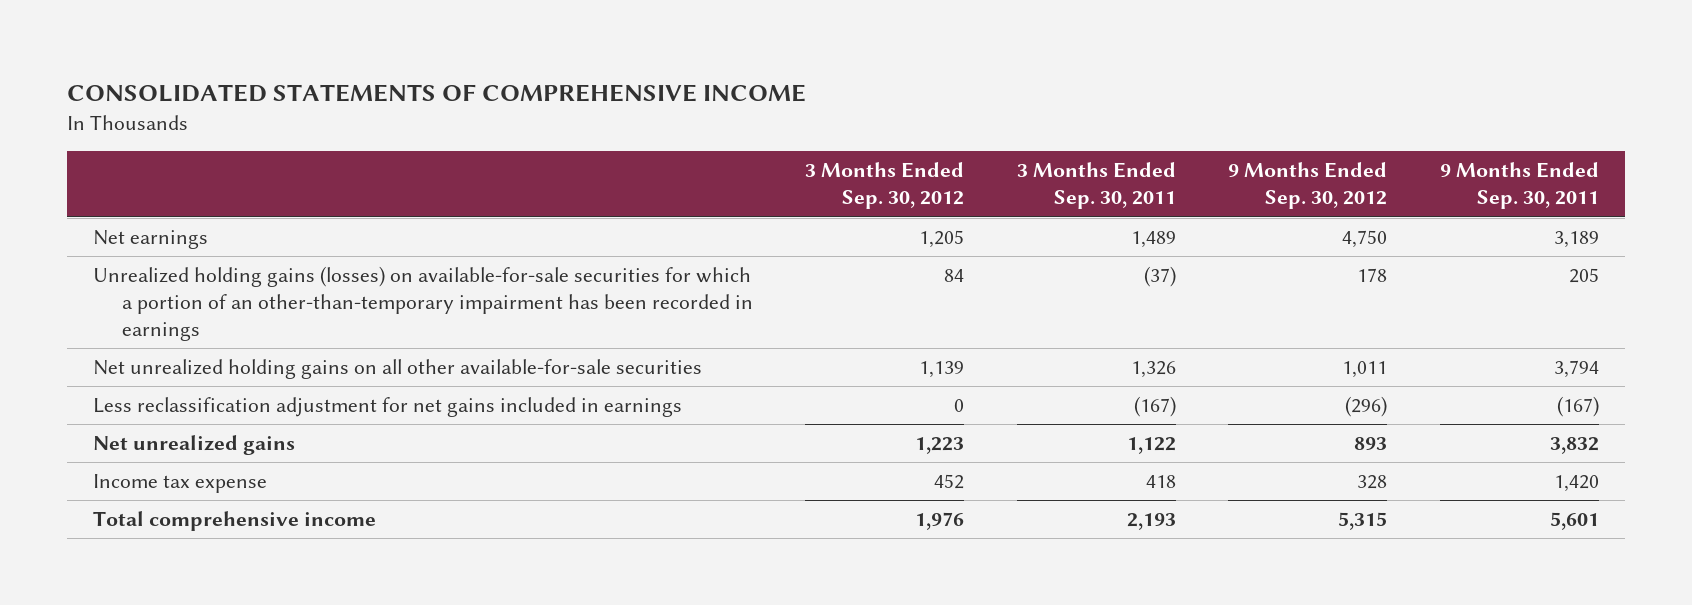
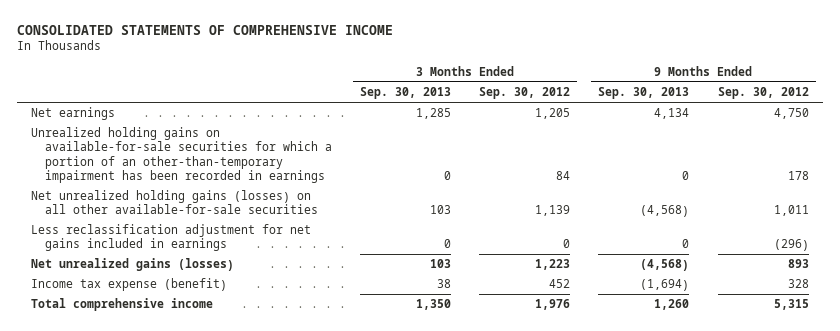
[1016,162,1176,210] 3 Months Ended Sep. 30, 2011 -> none
[1439,162,1599,210] 9 Months Ended Sep. 30, 2011 -> none
none -> [359,87,451,100] Sep. 30, 2013
none -> [598,87,690,100] Sep. 30, 2013
[93,266,753,342] Unrealized holding gains (losses) on available-for-sale securities for which a portion of an other-than-temporary impairment has been recorded in earnings -> [31,127,332,183] Unrealized holding gains on available-for-sale securities for which a portion of an other-than-temporary impairment has been recorded in earnings
[93,359,703,380] Net unrealized holding gains on all other available-for-sale securities -> [31,190,318,215] Net unrealized holding gains (losses) on all other available-for-sale securities
[93,435,296,456] Net unrealized gains -> [31,258,235,272] Net unrealized gains (losses)
[93,474,268,494] Income tax expense -> [31,278,228,292] Income tax expense (benefit)

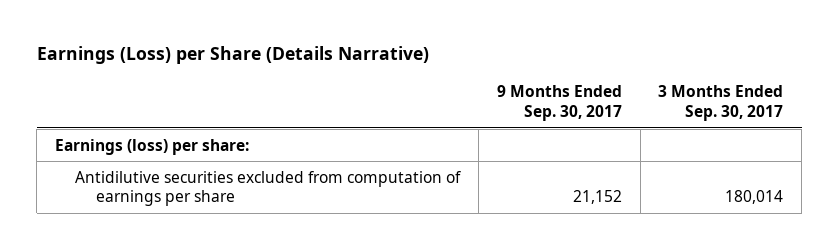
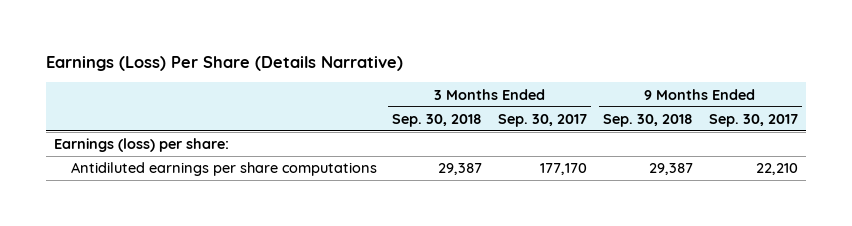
[36,46,429,65] Earnings (Loss) per Share (Details Narrative) -> [45,56,403,72] Earnings (Loss) Per Share (Details Narrative)
none -> [392,113,483,127] Sep. 30, 2018
none -> [602,113,693,127] Sep. 30, 2018
[75,170,462,207] Antidilutive securities excluded from computation of earnings per share -> [70,162,377,177] Antidiluted earnings per share computations
[572,190,622,205] 21,152 -> [755,163,798,176] 22,210
[725,190,784,205] 180,014 -> [540,163,588,176] 177,170

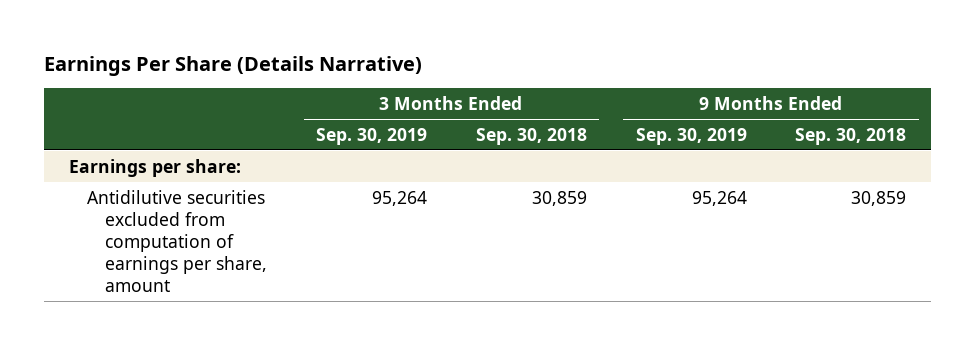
[45,56,403,72] Earnings (Loss) Per Share (Details Narrative) -> [44,56,423,77] Earnings Per Share (Details Narrative)
[498,113,588,127] Sep. 30, 2017 -> none
[708,113,798,127] Sep. 30, 2017 -> none
none -> [315,127,427,145] Sep. 30, 2019
none -> [635,127,747,145] Sep. 30, 2019
[53,138,229,153] Earnings (loss) per share: -> [68,158,241,177] Earnings per share:
[70,162,377,177] Antidiluted earnings per share computations -> [86,189,268,293] Antidilutive securities excluded from computation of earnings per share, amount
[438,163,483,176] 29,387 -> [531,190,587,206] 30,859
[648,163,693,176] 29,387 -> [851,190,907,206] 30,859

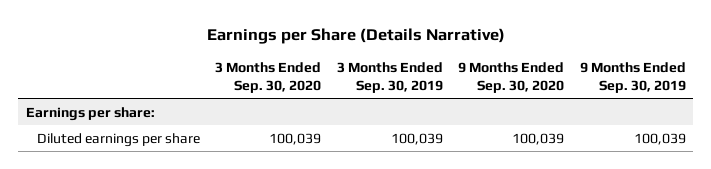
[44,56,423,77] Earnings Per Share (Details Narrative) -> [206,27,505,44] Earnings per Share (Details Narrative)
[475,127,587,145] Sep. 30, 2018 -> none
[795,127,907,145] Sep. 30, 2018 -> none
none -> [215,61,322,93] 3 Months Ended Sep. 30, 2020
none -> [458,61,565,93] 9 Months Ended Sep. 30, 2020
[86,189,268,293] Antidilutive securities excluded from computation of earnings per share, amount -> [36,132,200,147] Diluted earnings per share
[371,190,427,206] 95,264 -> [390,132,443,145] 100,039
[691,190,747,206] 95,264 -> [633,132,686,145] 100,039

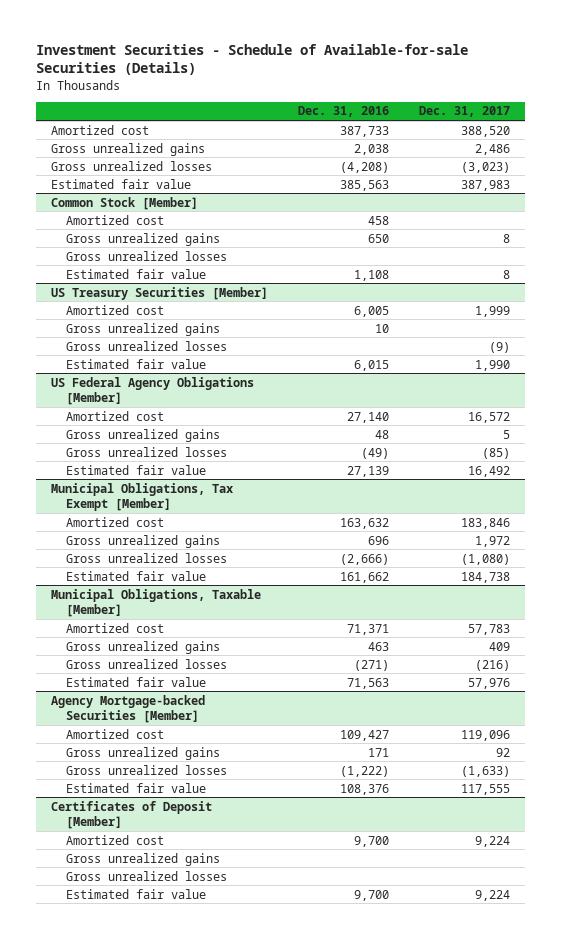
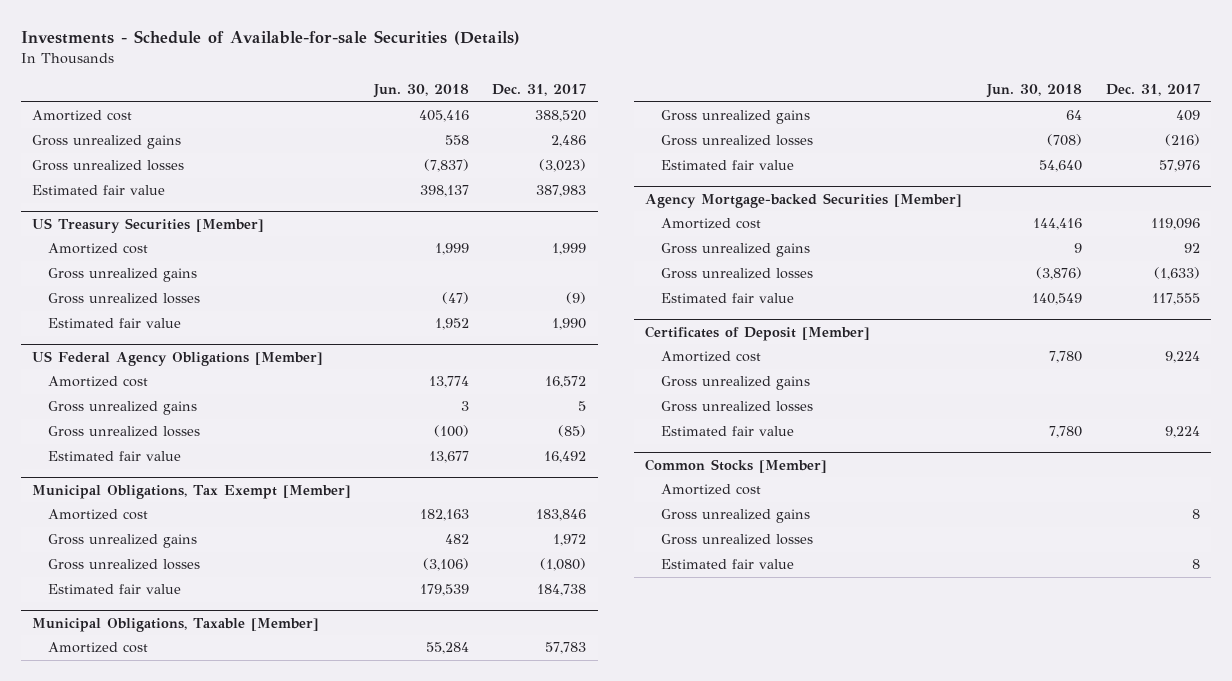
[35,43,468,76] Investment Securities - Schedule of Available-for-sale Securities (Details) -> [20,30,520,46] Investments - Schedule of Available-for-sale Securities (Details)
[297,106,389,118] Dec. 31, 2016 -> none
none -> [373,84,470,99] Jun. 30, 2018
[50,196,198,210] Common Stock [Member] -> none
[65,214,164,225] Amortized cost -> none
[65,232,220,246] Gross unrealized gains -> none
[65,250,227,261] Gross unrealized losses -> none
[65,268,206,279] Estimated fair value -> none
none -> [645,458,828,473] Common Stocks [Member]
none -> [660,484,761,496] Amortized cost
none -> [660,509,810,524] Gross unrealized gains
none -> [660,534,813,546] Gross unrealized losses
none -> [660,559,794,570] Estimated fair value

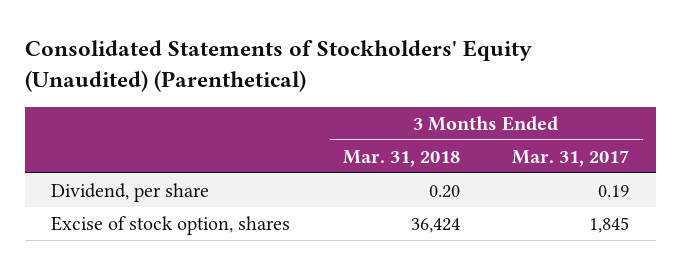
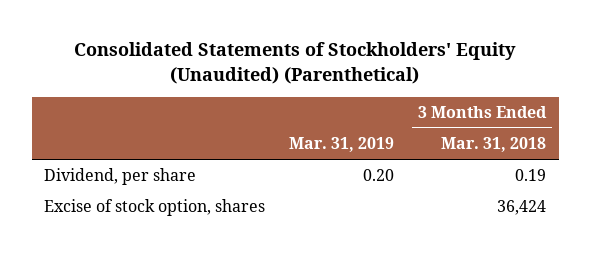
[512,149,630,167] Mar. 31, 2017 -> none
none -> [289,137,395,153] Mar. 31, 2019
[428,184,460,198] 0.20 -> [515,169,547,182] 0.19

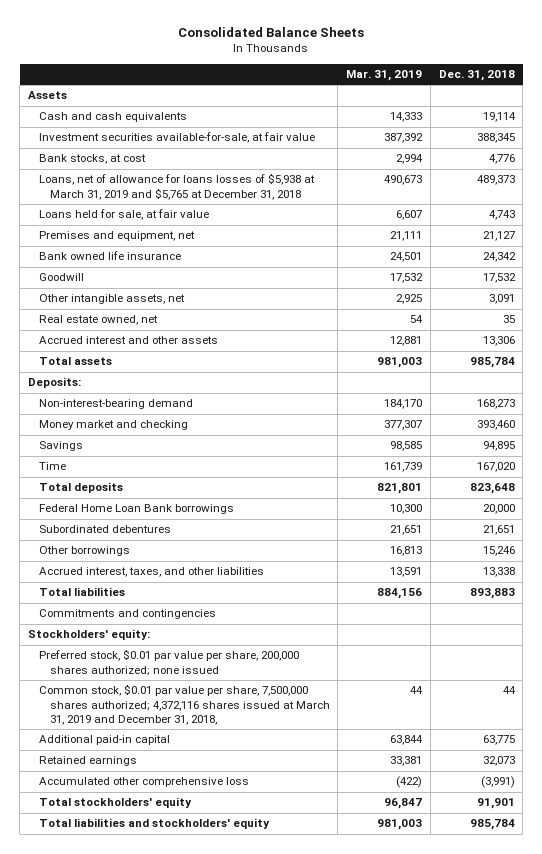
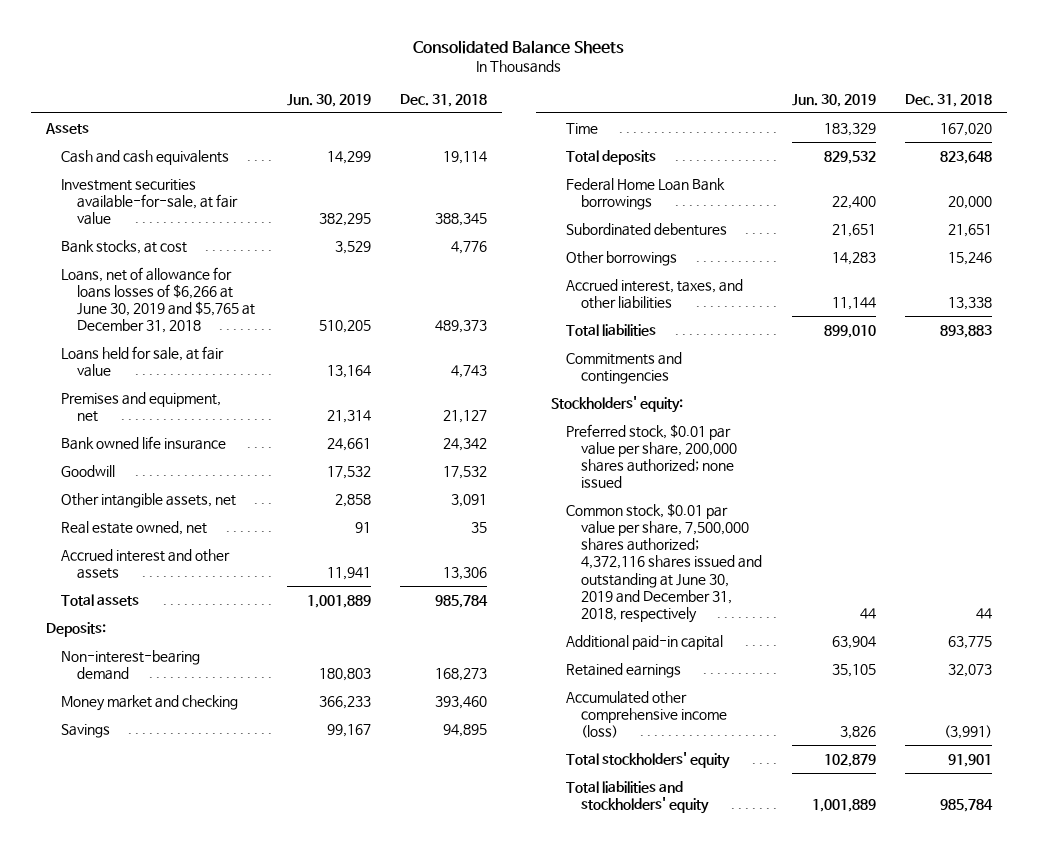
[346,70,423,82] Mar. 31, 2019 -> none
none -> [286,93,371,107] Jun. 30, 2019
[38,173,315,200] Loans, net of allowance for loans losses of $5,938 at March 31, 2019 and $5,765 at December 31, 2018 -> [61,266,255,334] Loans, net of allowance for loans losses of $6,266 at June 30, 2019 and $5,765 at December 31, 2018
[38,684,330,725] Common stock, $0.01 par value per share, 7,500,000 shares authorized; 4,372,116 shares issued at March 31, 2019 and December 31, 2018, -> [566,502,763,624] Common stock, $0.01 par value per share, 7,500,000 shares authorized; 4,372,116 shares issued and outstanding at June 30, 2019 and December 31, 2018, respectively
[38,777,249,788] Accumulated other comprehensive loss -> [566,690,728,739] Accumulated other comprehensive income (loss)

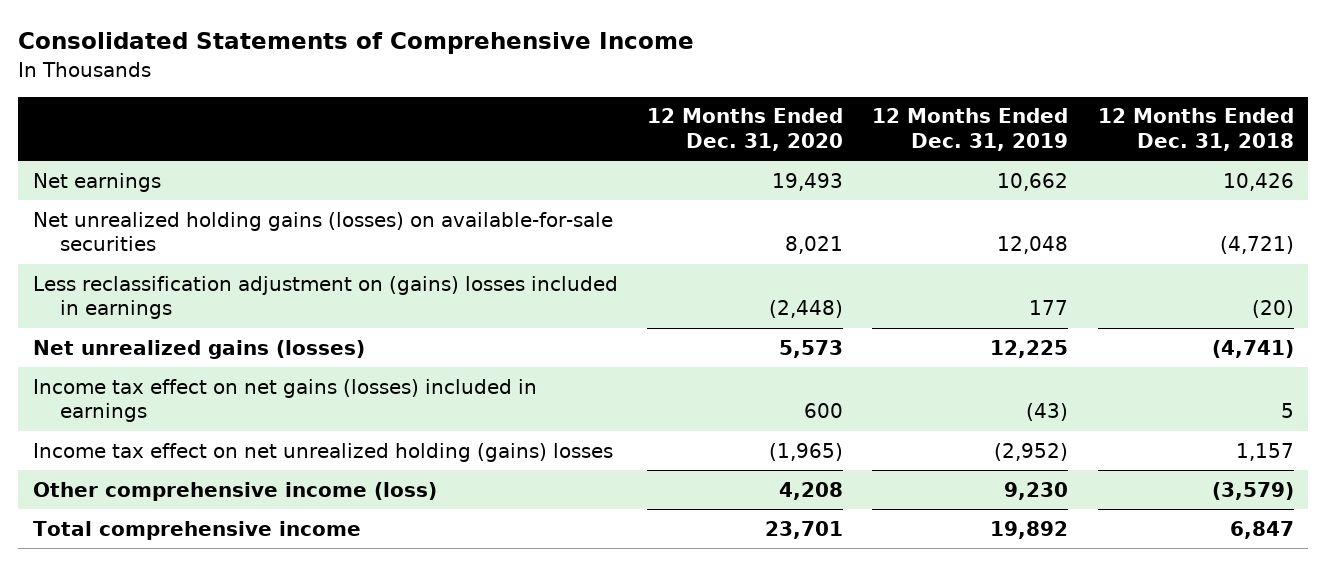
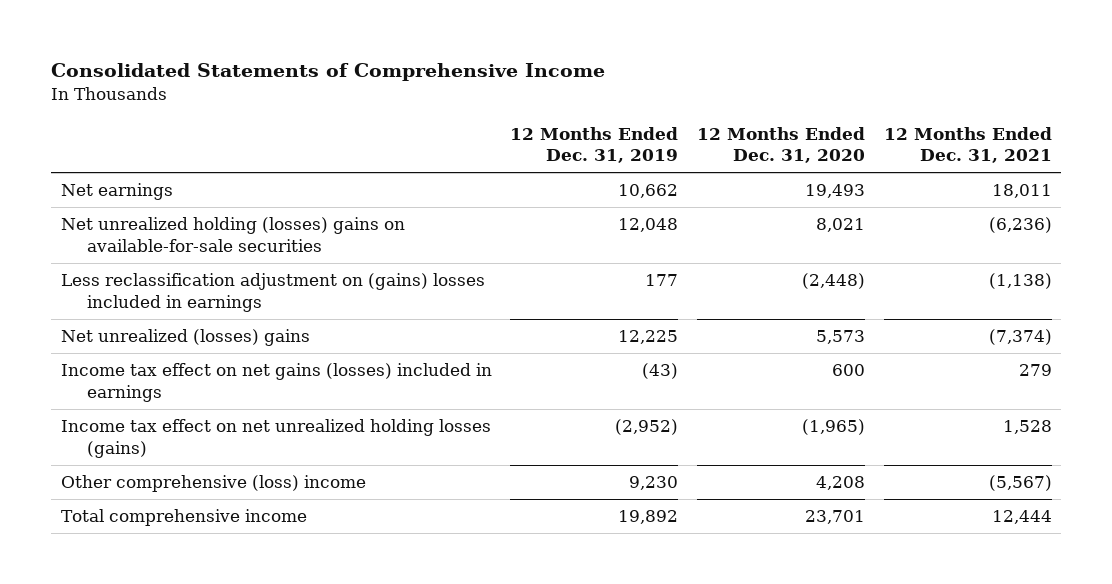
[1097,108,1294,151] 12 Months Ended Dec. 31, 2018 -> none
none -> [883,126,1052,164] 12 Months Ended Dec. 31, 2021
[32,211,613,252] Net unrealized holding gains (losses) on available-for-sale securities -> [60,217,405,252] Net unrealized holding (losses) gains on available-for-sale securities
[32,339,365,359] Net unrealized gains (losses) -> [60,329,310,347] Net unrealized (losses) gains
[32,442,613,462] Income tax effect on net unrealized holding (gains) losses -> [60,419,491,458] Income tax effect on net unrealized holding losses (gains)
[32,481,437,501] Other comprehensive income (loss) -> [60,475,366,493] Other comprehensive (loss) income

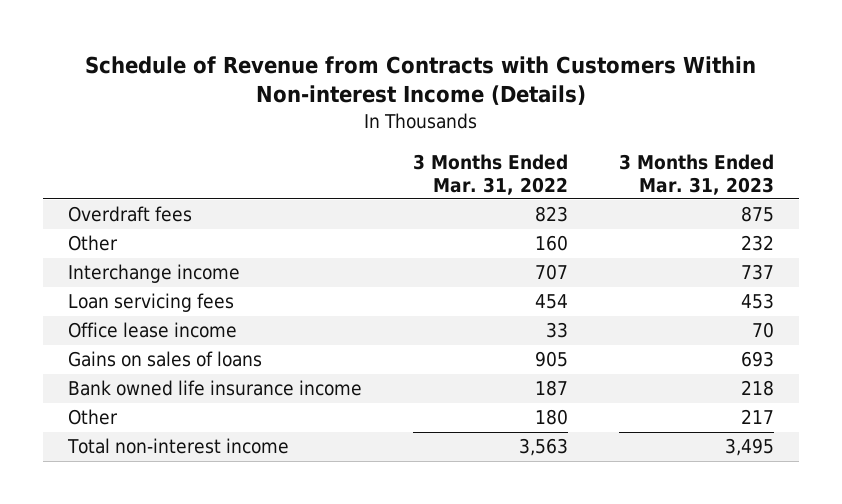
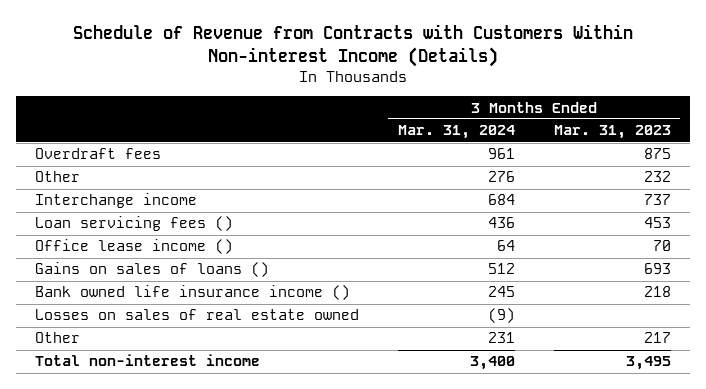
[413,153,569,195] 3 Months Ended Mar. 31, 2022 -> none
none -> [397,125,515,140] Mar. 31, 2024
[68,293,235,313] Loan servicing fees -> [34,216,233,232] Loan servicing fees ()
[68,322,238,339] Office lease income -> [34,239,233,255] Office lease income ()
[68,351,263,368] Gains on sales of loans -> [34,262,269,278] Gains on sales of loans ()
[68,380,363,397] Bank owned life insurance income -> [34,285,350,301] Bank owned life insurance income ()
none -> [34,309,359,321] Losses on sales of real estate owned

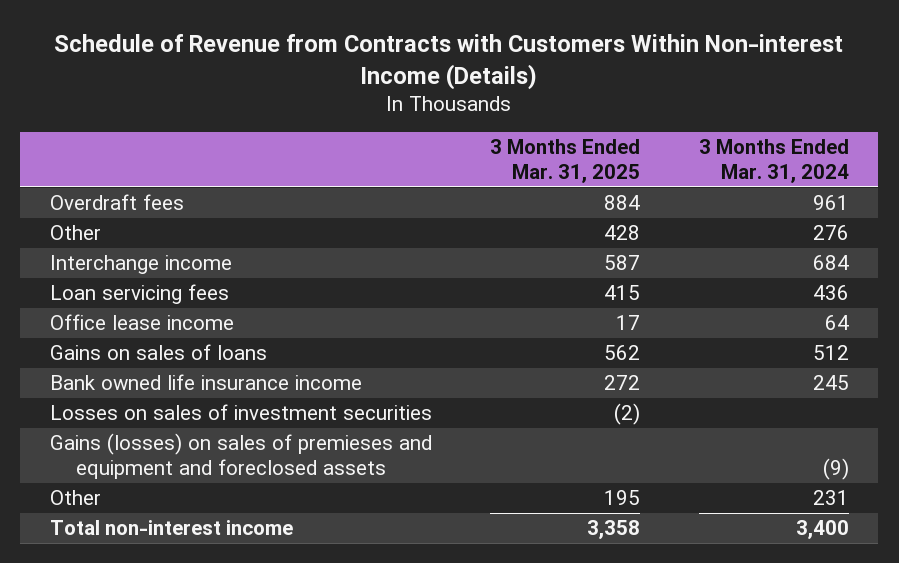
[553,125,671,140] Mar. 31, 2023 -> none
none -> [490,138,641,183] 3 Months Ended Mar. 31, 2025
[34,216,233,232] Loan servicing fees () -> [49,284,229,305] Loan servicing fees
[34,239,233,255] Office lease income () -> [49,314,234,331] Office lease income
[34,262,269,278] Gains on sales of loans () -> [49,344,267,361] Gains on sales of loans
[34,285,350,301] Bank owned life insurance income () -> [49,374,362,391] Bank owned life insurance income
none -> [49,404,432,421] Losses on sales of investment securities
[34,309,359,321] Losses on sales of real estate owned -> [49,433,432,480] Gains (losses) on sales of premieses and equipment and foreclosed assets

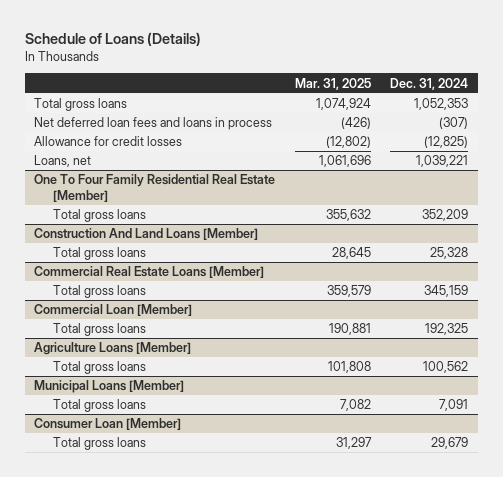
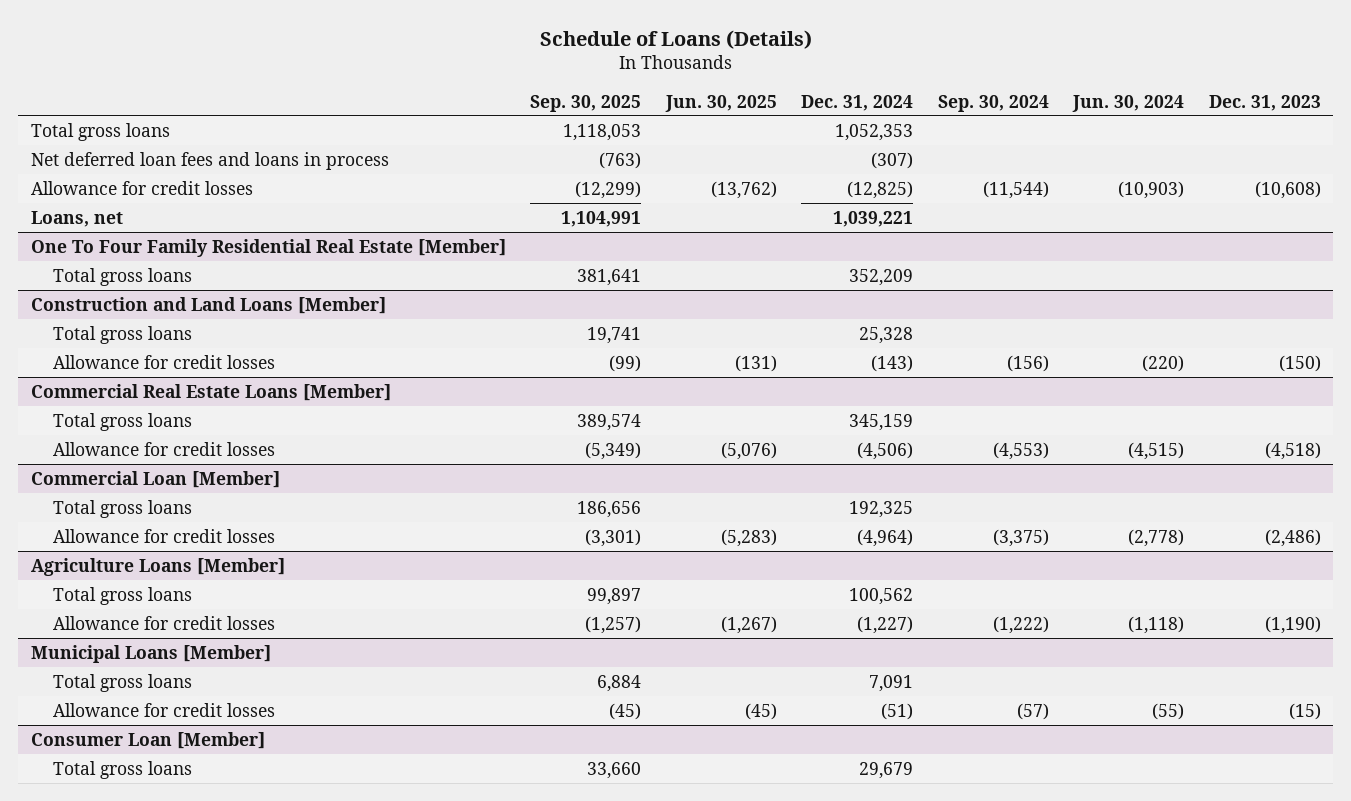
[294,77,371,90] Mar. 31, 2025 -> none
none -> [530,94,642,112] Sep. 30, 2025
none -> [664,94,777,112] Jun. 30, 2025
none -> [937,94,1049,112] Sep. 30, 2024
none -> [1072,94,1185,112] Jun. 30, 2024
none -> [1208,94,1321,111] Dec. 31, 2023
[34,228,259,241] Construction And Land Loans [Member] -> [30,296,386,314] Construction and Land Loans [Member]
none -> [53,354,276,369] Allowance for credit losses
none -> [53,441,276,456] Allowance for credit losses
none -> [53,528,276,543] Allowance for credit losses
none -> [53,615,276,630] Allowance for credit losses
none -> [53,702,276,717] Allowance for credit losses

